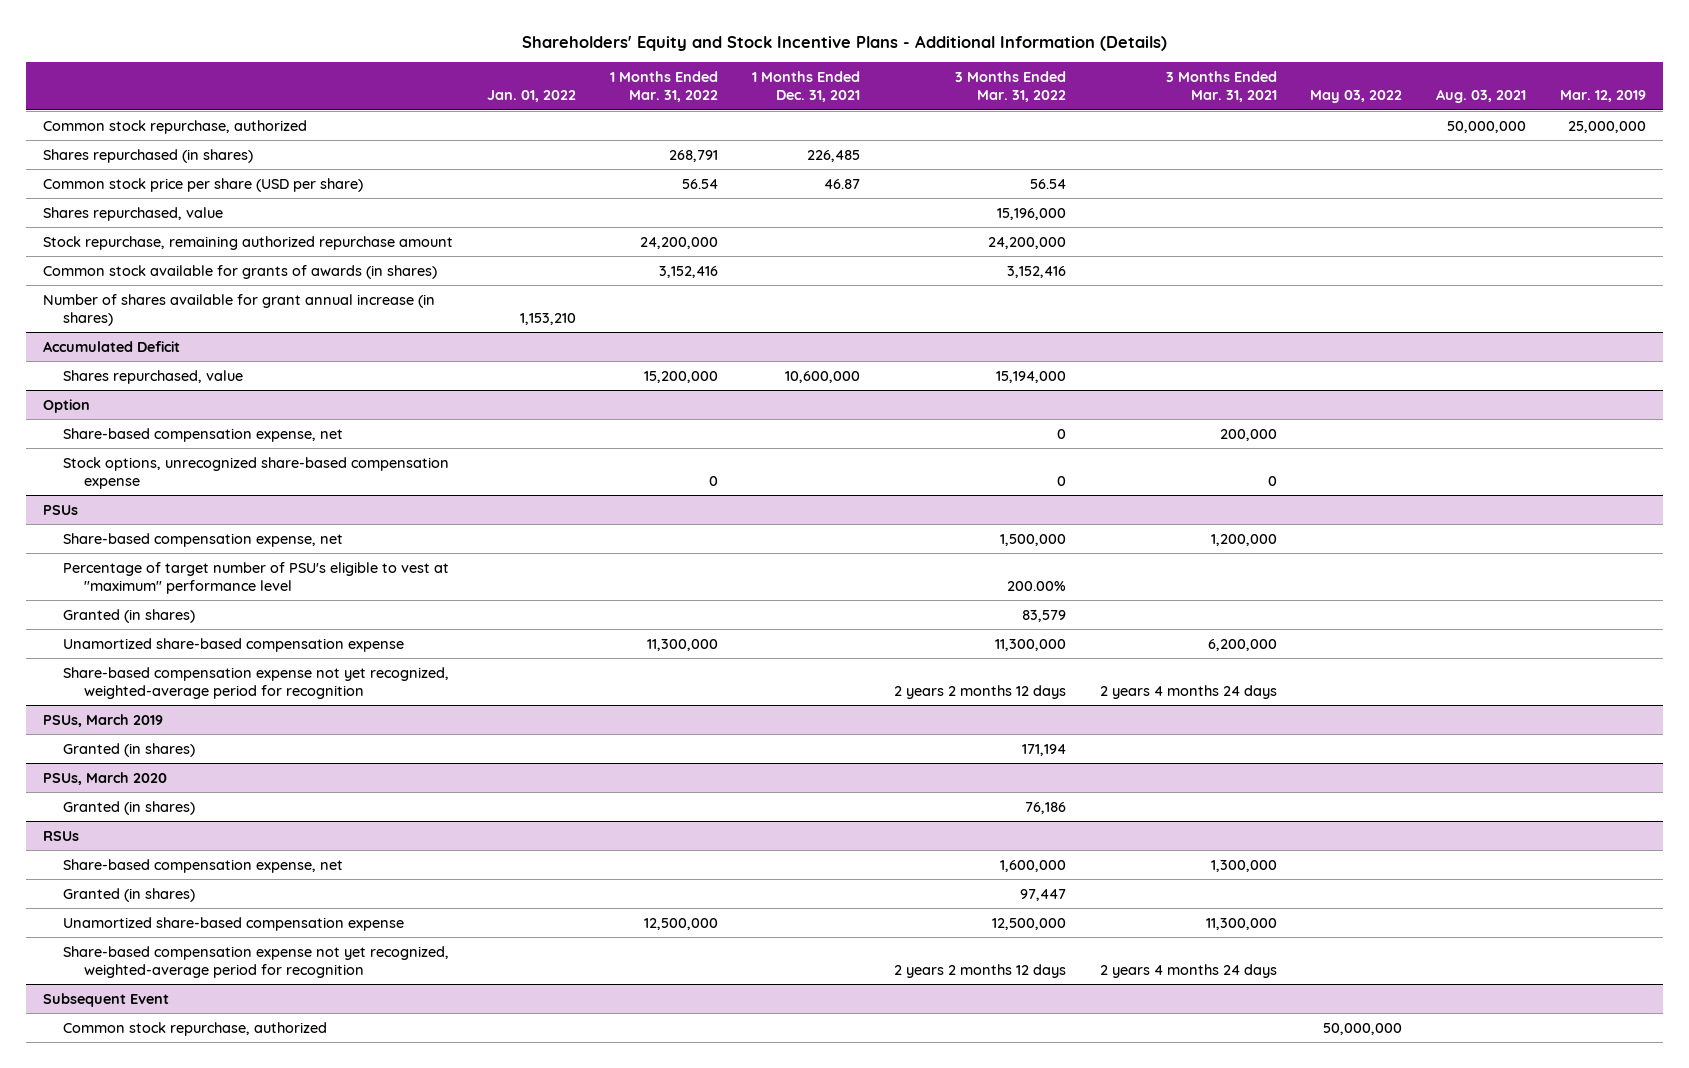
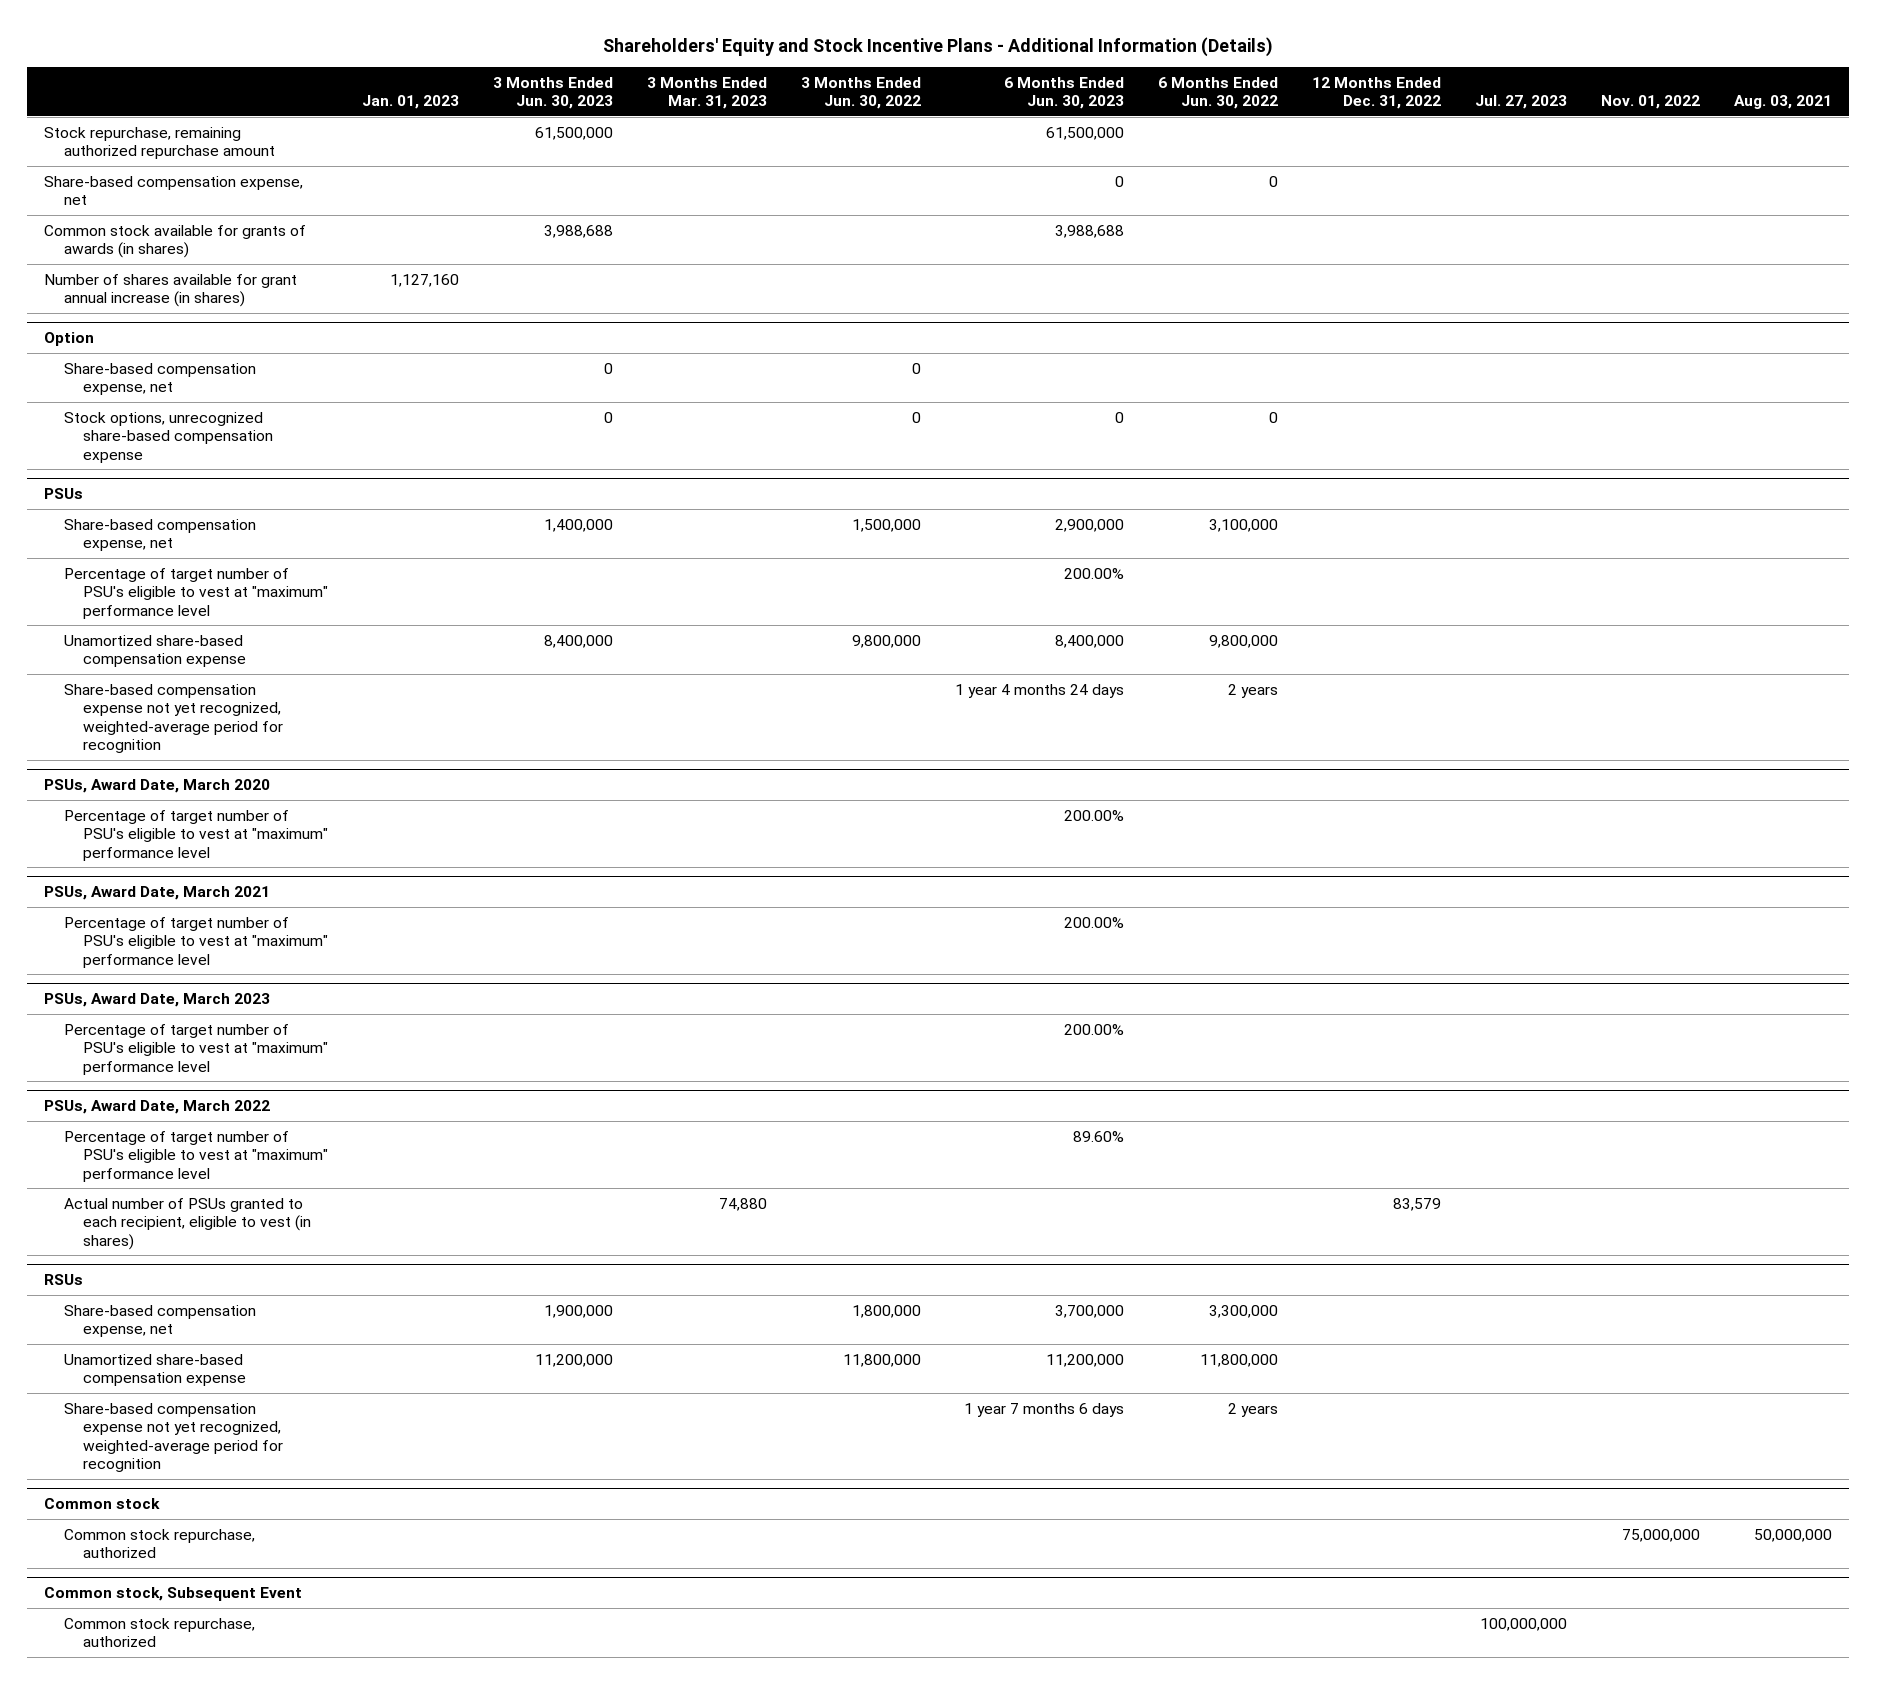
[486,90,576,103] Jan. 01, 2022 -> none
[609,71,718,103] 1 Months Ended Mar. 31, 2022 -> none
[751,71,860,103] 1 Months Ended Dec. 31, 2021 -> none
[954,71,1066,103] 3 Months Ended Mar. 31, 2022 -> none
[1165,71,1277,103] 3 Months Ended Mar. 31, 2021 -> none
[1310,90,1403,104] May 03, 2022 -> none
[1560,90,1647,103] Mar. 12, 2019 -> none
none -> [361,95,459,110] Jan. 01, 2023
none -> [492,76,613,110] 3 Months Ended Jun. 30, 2023
none -> [646,76,767,110] 3 Months Ended Mar. 31, 2023
none -> [800,76,921,110] 3 Months Ended Jun. 30, 2022
none -> [1003,76,1124,110] 6 Months Ended Jun. 30, 2023
none -> [1157,76,1278,110] 6 Months Ended Jun. 30, 2022
none -> [1311,76,1441,110] 12 Months Ended Dec. 31, 2022
none -> [1475,95,1568,110] Jul. 27, 2023
none -> [1601,95,1701,110] Nov. 01, 2022
[42,119,307,134] Common stock repurchase, authorized -> none
[42,148,253,163] Shares repurchased (in shares) -> none
[42,177,363,192] Common stock price per share (USD per share) -> none
[42,206,223,221] Shares repurchased, value -> none
none -> [44,175,304,206] Share-based compensation expense, net
[42,340,180,352] Accumulated Deficit -> none
[63,369,244,384] Shares repurchased, value -> none
[63,608,196,623] Granted (in shares) -> none
[42,713,163,727] PSUs, March 2019 -> none
[63,742,196,757] Granted (in shares) -> none
[63,800,196,815] Granted (in shares) -> none
[42,771,167,785] PSUs, March 2020 -> [44,778,271,793] PSUs, Award Date, March 2020
none -> [63,809,328,861] Percentage of target number of PSU's eligible to vest at "maximum" performance level
none -> [44,885,271,900] PSUs, Award Date, March 2021
none -> [63,916,328,968] Percentage of target number of PSU's eligible to vest at "maximum" performance level
none -> [44,992,271,1007] PSUs, Award Date, March 2023
none -> [63,1023,328,1075] Percentage of target number of PSU's eligible to vest at "maximum" performance level
none -> [44,1099,271,1114] PSUs, Award Date, March 2022
none -> [63,1130,328,1182] Percentage of target number of PSU's eligible to vest at "maximum" performance level
none -> [63,1197,311,1250] Actual number of PSUs granted to each recipient, eligible to vest (in shares)
[63,887,196,902] Granted (in shares) -> none
none -> [44,1497,161,1509] Common stock
none -> [63,1528,255,1559] Common stock repurchase, authorized
[42,992,169,1007] Subsequent Event -> [44,1586,303,1601] Common stock, Subsequent Event

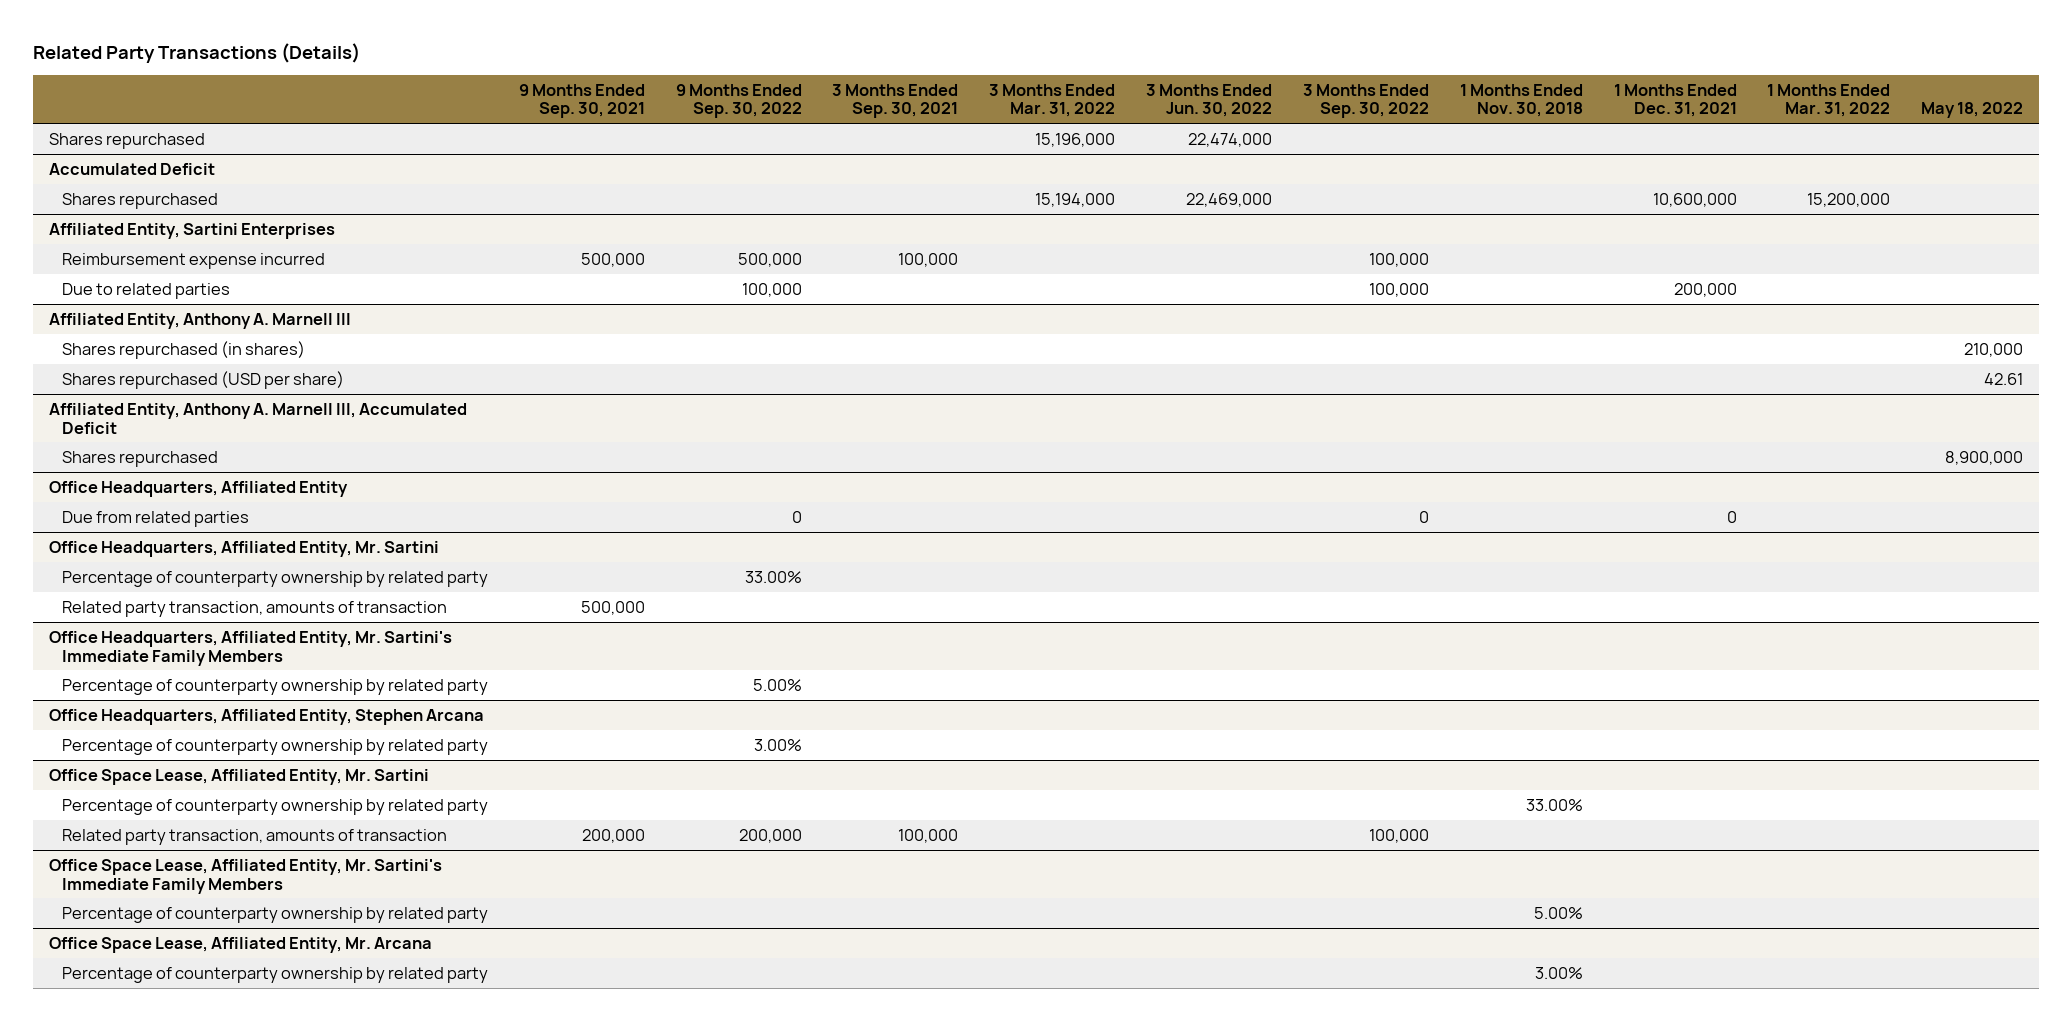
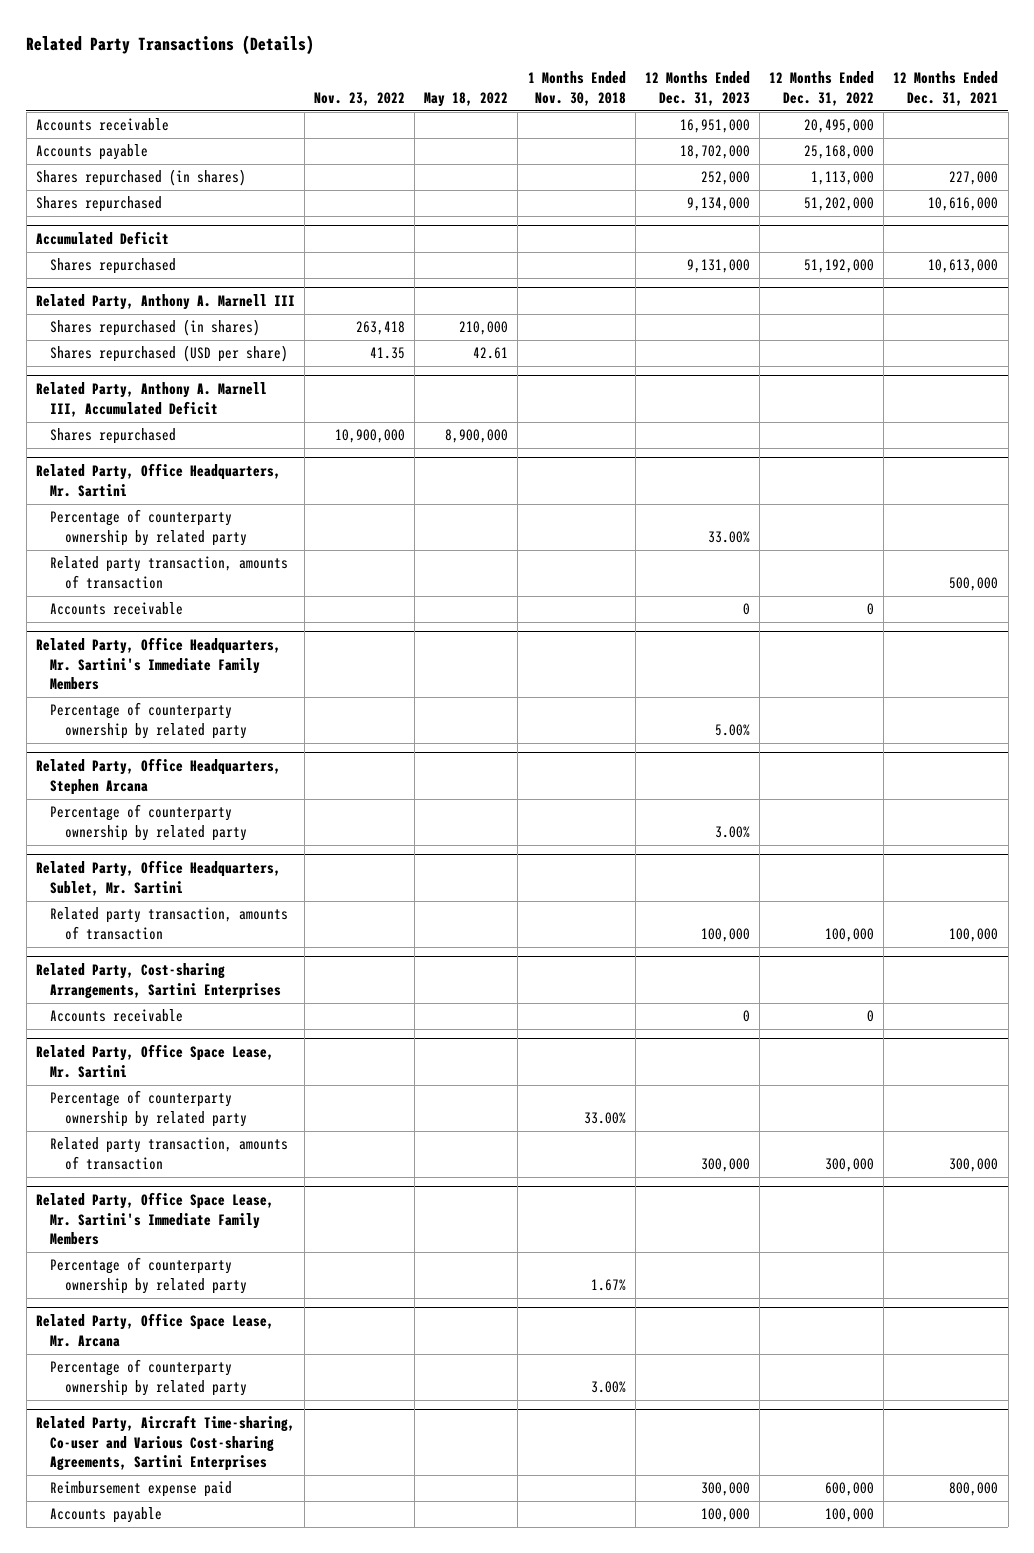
[518,83,645,119] 9 Months Ended Sep. 30, 2021 -> none
[675,83,802,119] 9 Months Ended Sep. 30, 2022 -> none
[832,83,959,119] 3 Months Ended Sep. 30, 2021 -> none
[989,83,1116,118] 3 Months Ended Mar. 31, 2022 -> none
[1146,83,1273,118] 3 Months Ended Jun. 30, 2022 -> none
[1302,83,1429,119] 3 Months Ended Sep. 30, 2022 -> none
[1613,83,1737,118] 1 Months Ended Dec. 31, 2021 -> none
[1767,83,1891,118] 1 Months Ended Mar. 31, 2022 -> none
none -> [314,91,406,106] Nov. 23, 2022
none -> [644,71,750,106] 12 Months Ended Dec. 31, 2023
none -> [769,71,875,106] 12 Months Ended Dec. 31, 2022
none -> [893,71,999,106] 12 Months Ended Dec. 31, 2021
none -> [35,118,169,132] Accounts receivable
none -> [35,144,148,161] Accounts payable
none -> [35,169,246,187] Shares repurchased (in shares)
[48,222,335,239] Affiliated Entity, Sartini Enterprises -> none
[61,252,325,269] Reimbursement expense incurred -> none
[61,282,230,299] Due to related parties -> none
[48,312,351,329] Affiliated Entity, Anthony A. Marnell III -> [35,294,295,311] Related Party, Anthony A. Marnell III
[48,402,467,434] Affiliated Entity, Anthony A. Marnell III, Accumulated Deficit -> [35,382,267,417] Related Party, Anthony A. Marnell III, Accumulated Deficit
[48,480,348,497] Office Headquarters, Affiliated Entity -> none
[61,510,249,527] Due from related parties -> none
[48,540,439,557] Office Headquarters, Affiliated Entity, Mr. Sartini -> [35,463,281,497] Related Party, Office Headquarters, Mr. Sartini
none -> [50,602,184,616] Accounts receivable
[48,630,452,666] Office Headquarters, Affiliated Entity, Mr. Sartini's Immediate Family Members -> [35,637,281,691] Related Party, Office Headquarters, Mr. Sartini's Immediate Family Members
[48,708,484,725] Office Headquarters, Affiliated Entity, Stephen Arcana -> [35,758,281,795] Related Party, Office Headquarters, Stephen Arcana
none -> [35,860,281,896] Related Party, Office Headquarters, Sublet, Mr. Sartini
none -> [50,907,289,940] Related party transaction, amounts of transaction
none -> [35,963,282,999] Related Party, Cost-sharing Arrangements, Sartini Enterprises
none -> [50,1009,184,1023] Accounts receivable
[48,768,429,785] Office Space Lease, Affiliated Entity, Mr. Sartini -> [35,1044,274,1078] Related Party, Office Space Lease, Mr. Sartini
[48,858,442,894] Office Space Lease, Affiliated Entity, Mr. Sartini's Immediate Family Members -> [35,1192,274,1246] Related Party, Office Space Lease, Mr. Sartini's Immediate Family Members
[1533,906,1583,919] 5.00% -> [590,1278,626,1291] 1.67%
[48,936,432,953] Office Space Lease, Affiliated Entity, Mr. Arcana -> [35,1313,274,1347] Related Party, Office Space Lease, Mr. Arcana
none -> [35,1415,295,1472] Related Party, Aircraft Time-sharing, Co-user and Various Cost-sharing Agreements, Sartini Enterprises
none -> [50,1481,233,1498] Reimbursement expense paid
none -> [50,1507,163,1524] Accounts payable

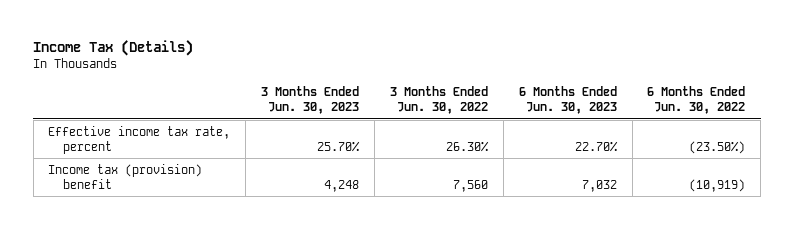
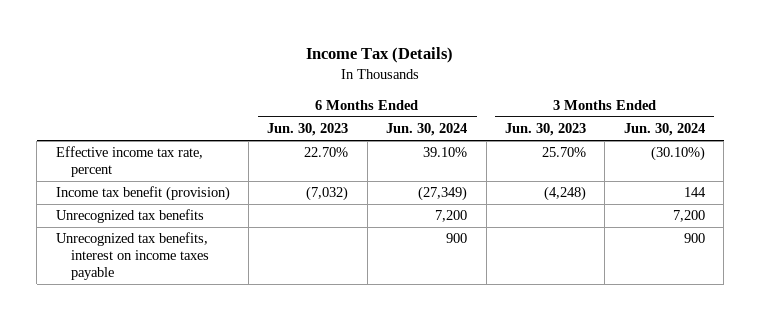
[389,85,488,115] 3 Months Ended Jun. 30, 2022 -> none
[647,85,746,115] 6 Months Ended Jun. 30, 2022 -> none
none -> [386,123,468,137] Jun. 30, 2024
none -> [623,123,705,137] Jun. 30, 2024
[48,163,203,190] Income tax (provision) benefit -> [55,186,230,202] Income tax benefit (provision)
[324,180,360,193] 4,248 -> [543,186,586,202] (4,248)
[581,180,617,193] 7,032 -> [306,186,349,202] (7,032)
none -> [55,209,204,224] Unrecognized tax benefits
none -> [55,232,209,280] Unrecognized tax benefits, interest on income taxes payable

